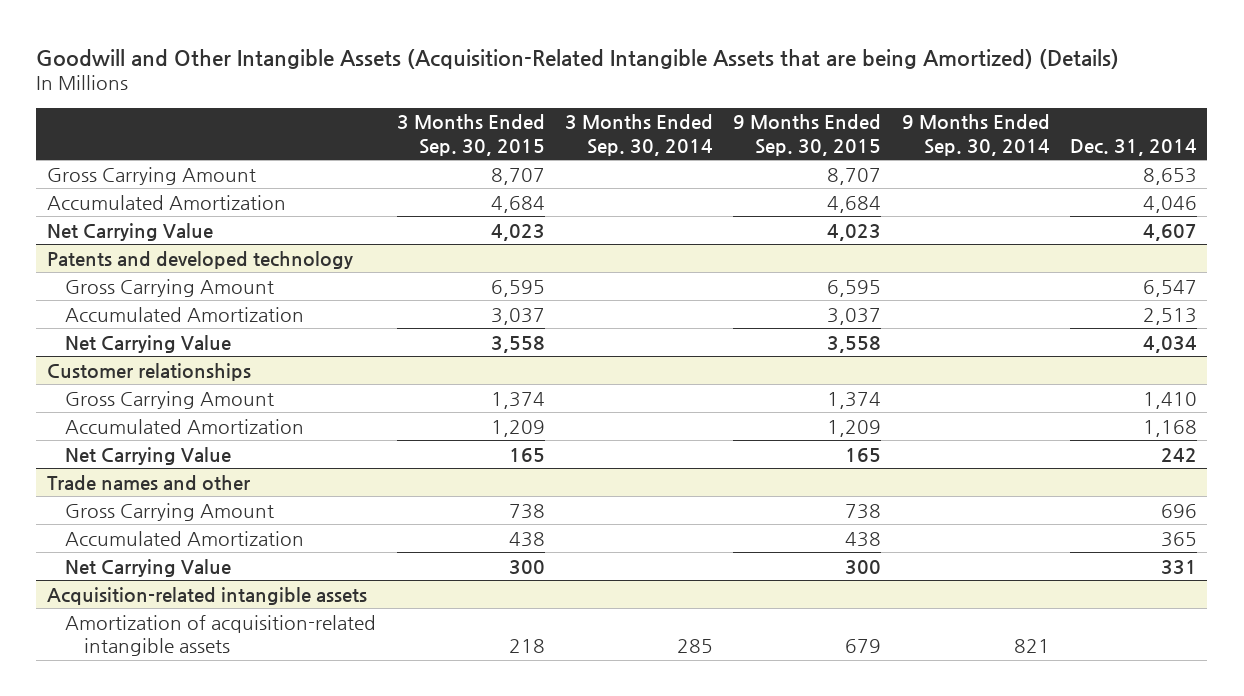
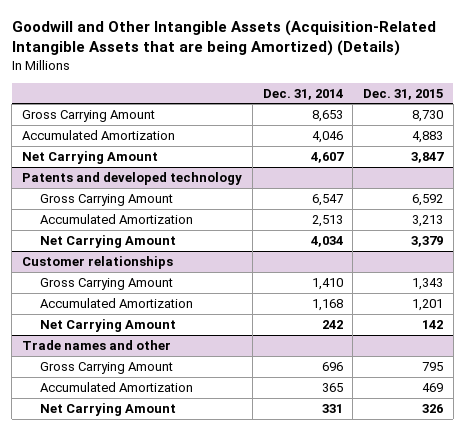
[396,114,545,156] 3 Months Ended Sep. 30, 2015 -> none
[565,114,714,156] 3 Months Ended Sep. 30, 2014 -> none
[733,114,882,156] 9 Months Ended Sep. 30, 2015 -> none
[901,114,1050,156] 9 Months Ended Sep. 30, 2014 -> none
none -> [363,88,444,100] Dec. 31, 2015
[46,222,213,241] Net Carrying Value -> [22,151,159,165] Net Carrying Amount
[65,334,232,353] Net Carrying Value -> [39,235,176,249] Net Carrying Amount
[65,446,232,465] Net Carrying Value -> [39,319,176,333] Net Carrying Amount
[46,586,367,605] Acquisition-related intangible assets -> none
[65,614,377,656] Amortization of acquisition-related intangible assets -> none
[65,558,232,577] Net Carrying Value -> [39,403,176,417] Net Carrying Amount

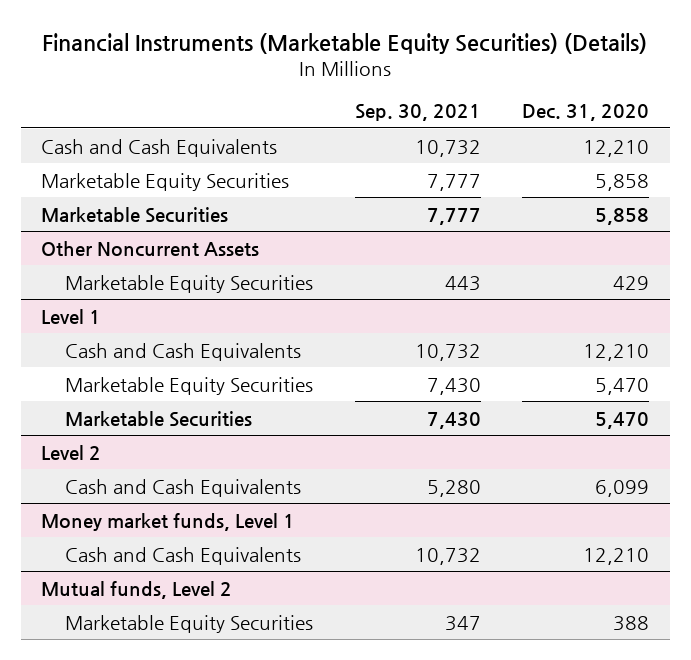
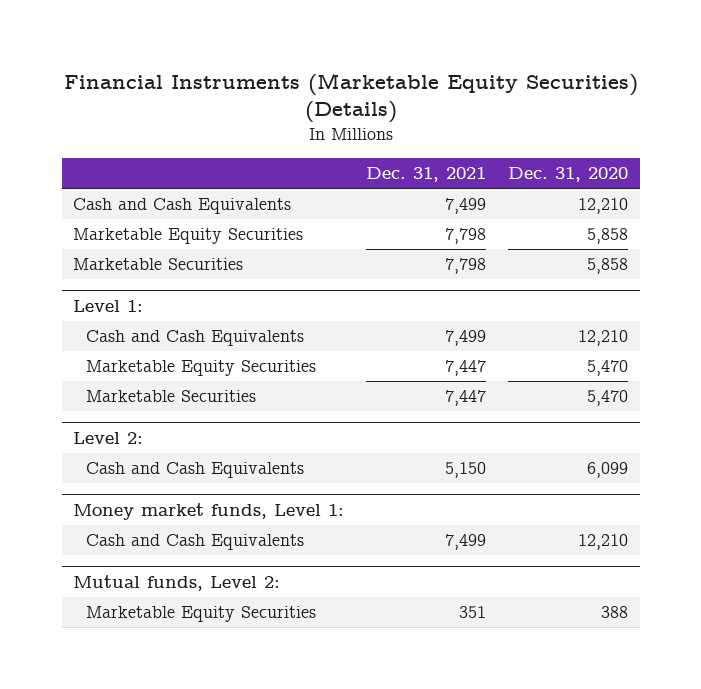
[354,104,481,122] Sep. 30, 2021 -> none
none -> [366,167,487,183] Dec. 31, 2021
[41,240,260,257] Other Noncurrent Assets -> none
[65,274,314,293] Marketable Equity Securities -> none
[41,308,102,324] Level 1 -> [72,299,143,312] Level 1:
[41,444,102,460] Level 2 -> [72,431,143,444] Level 2:
[41,512,296,531] Money market funds, Level 1 -> [72,502,344,520] Money market funds, Level 1:
[41,580,233,599] Mutual funds, Level 2 -> [72,574,280,591] Mutual funds, Level 2:

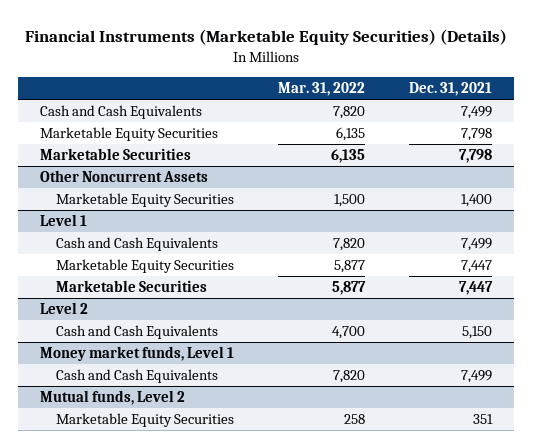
[508,167,629,183] Dec. 31, 2020 -> none
none -> [278,82,366,97] Mar. 31, 2022
none -> [40,170,209,183] Other Noncurrent Assets
none -> [56,193,235,208] Marketable Equity Securities
[72,299,143,312] Level 1: -> [40,214,88,227] Level 1
[72,431,143,444] Level 2: -> [40,302,89,315] Level 2
[72,502,344,520] Money market funds, Level 1: -> [40,346,235,362] Money market funds, Level 1
[72,574,280,591] Mutual funds, Level 2: -> [40,390,186,406] Mutual funds, Level 2

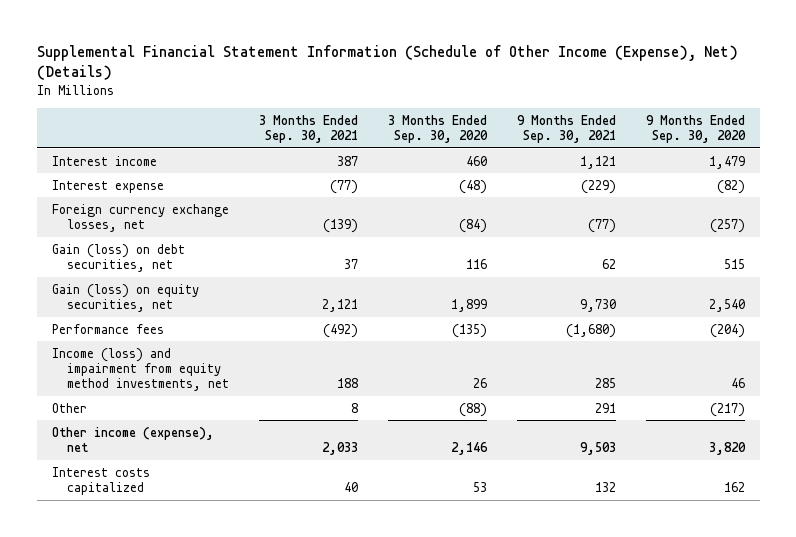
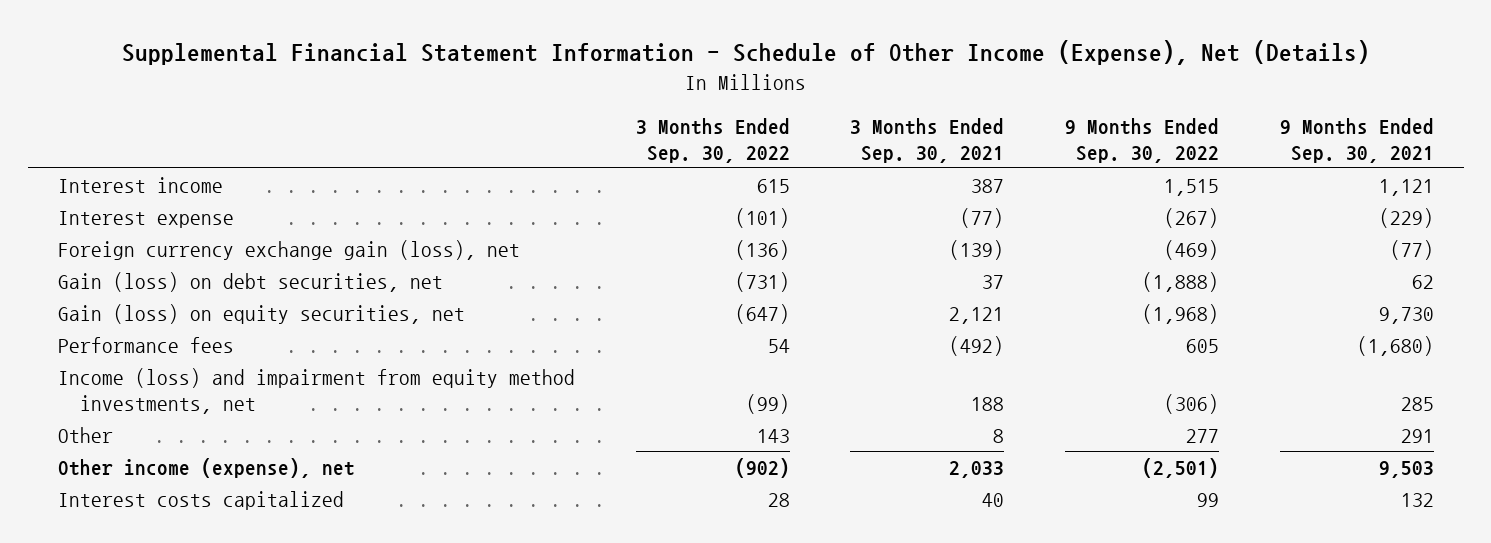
[36,44,738,81] Supplemental Financial Statement Information (Schedule of Other Income (Expense), Net) (Details) -> [121,40,1370,66] Supplemental Financial Statement Information - Schedule of Other Income (Expense), Net (Details)
[387,114,488,144] 3 Months Ended Sep. 30, 2020 -> none
[645,114,746,144] 9 Months Ended Sep. 30, 2020 -> none
none -> [635,117,790,163] 3 Months Ended Sep. 30, 2022
none -> [1064,117,1219,163] 9 Months Ended Sep. 30, 2022
[51,203,229,232] Foreign currency exchange losses, net -> [57,239,520,260] Foreign currency exchange gain (loss), net

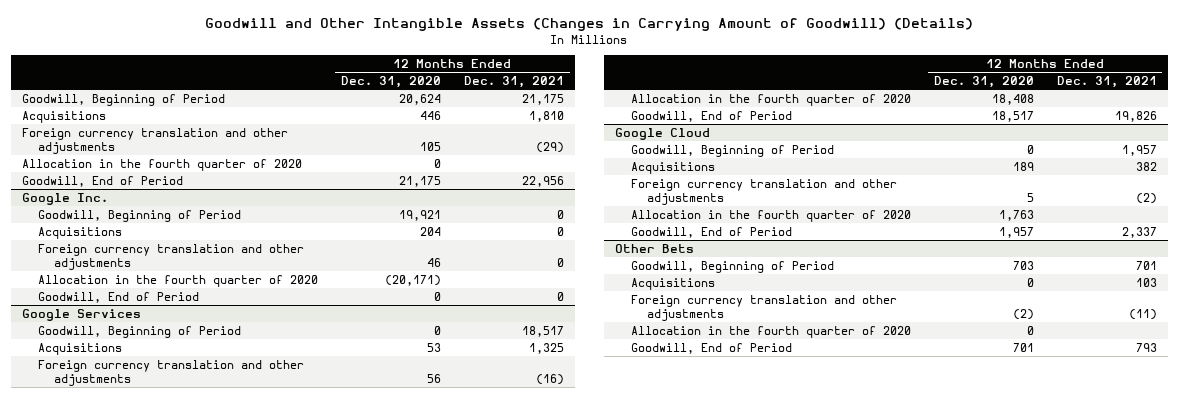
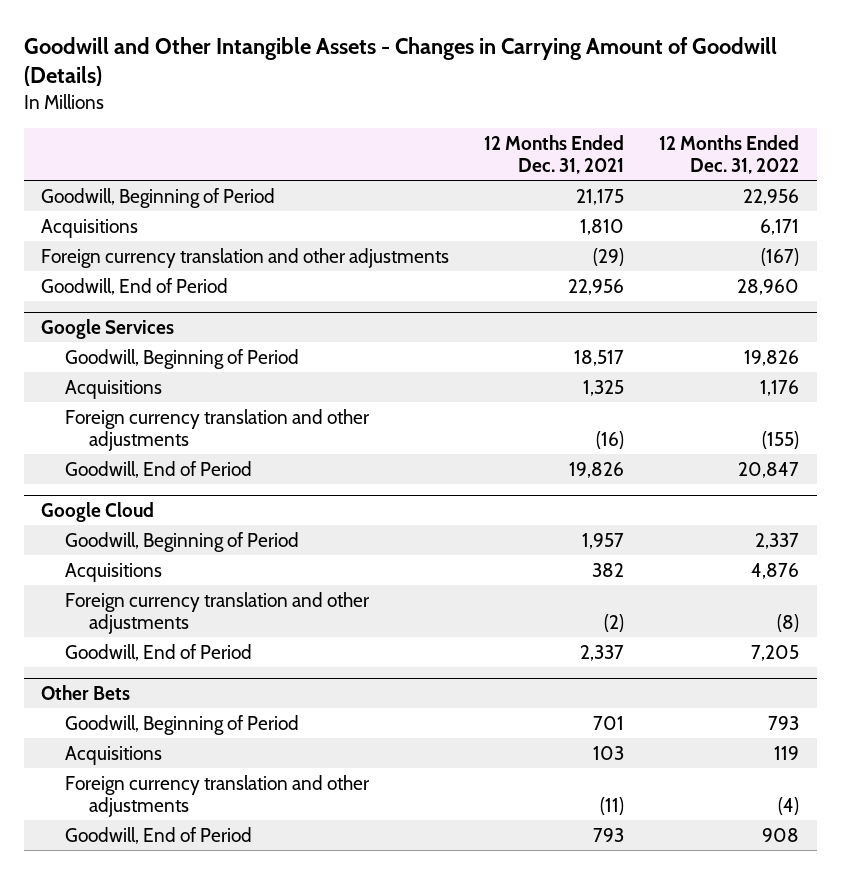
[205,18,974,32] Goodwill and Other Intangible Assets (Changes in Carrying Amount of Goodwill) (Details) -> [24,36,778,87] Goodwill and Other Intangible Assets - Changes in Carrying Amount of Goodwill (Details)
[341,75,442,88] Dec. 31, 2020 -> none
none -> [659,134,800,174] 12 Months Ended Dec. 31, 2022
[22,158,303,171] Allocation in the fourth quarter of 2020 -> none
[22,192,109,205] Google Inc. -> none
[38,209,242,222] Goodwill, Beginning of Period -> none
[38,226,123,239] Acquisitions -> none
[38,243,305,271] Foreign currency translation and other adjustments -> none
[38,274,319,287] Allocation in the fourth quarter of 2020 -> none
[38,291,200,303] Goodwill, End of Period -> none
[630,93,911,106] Allocation in the fourth quarter of 2020 -> none
[630,209,911,222] Allocation in the fourth quarter of 2020 -> none
[630,325,911,338] Allocation in the fourth quarter of 2020 -> none

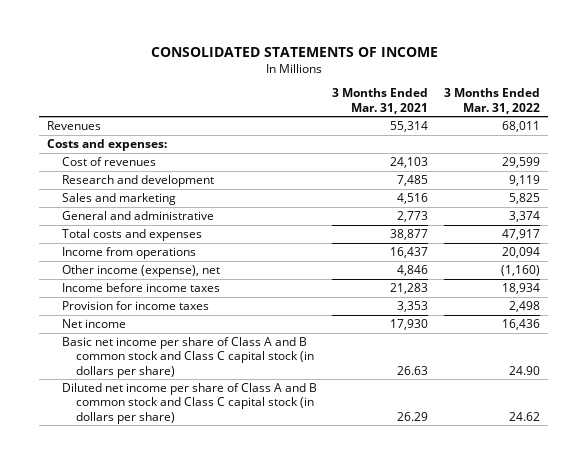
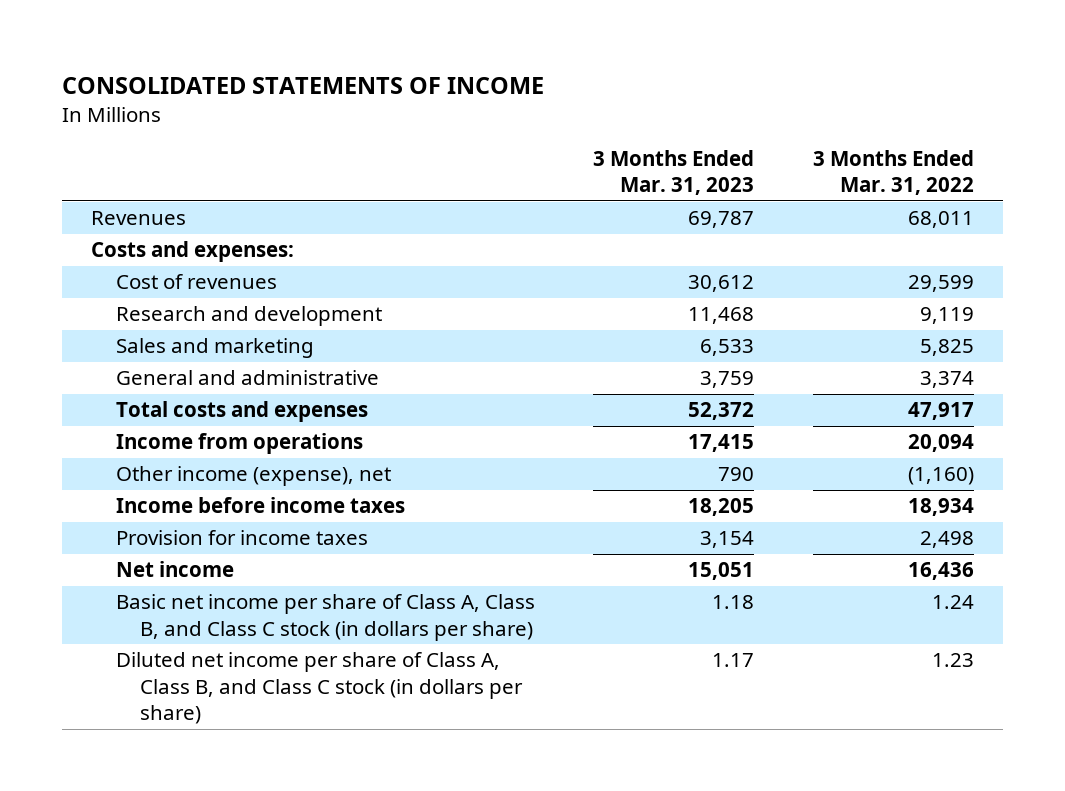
[332,88,429,114] 3 Months Ended Mar. 31, 2021 -> none
none -> [593,149,755,196] 3 Months Ended Mar. 31, 2023
[61,336,315,378] Basic net income per share of Class A and B common stock and Class C capital stock (in dollars per share) -> [115,594,535,641] Basic net income per share of Class A, Class B, and Class C stock (in dollars per share)
[509,365,541,375] 24.90 -> [931,595,974,610] 1.24
[61,382,317,424] Diluted net income per share of Class A and B common stock and Class C capital stock (in dollars per share) -> [115,652,524,725] Diluted net income per share of Class A, Class B, and Class C stock (in dollars per share)
[509,411,541,421] 24.62 -> [931,653,974,668] 1.23

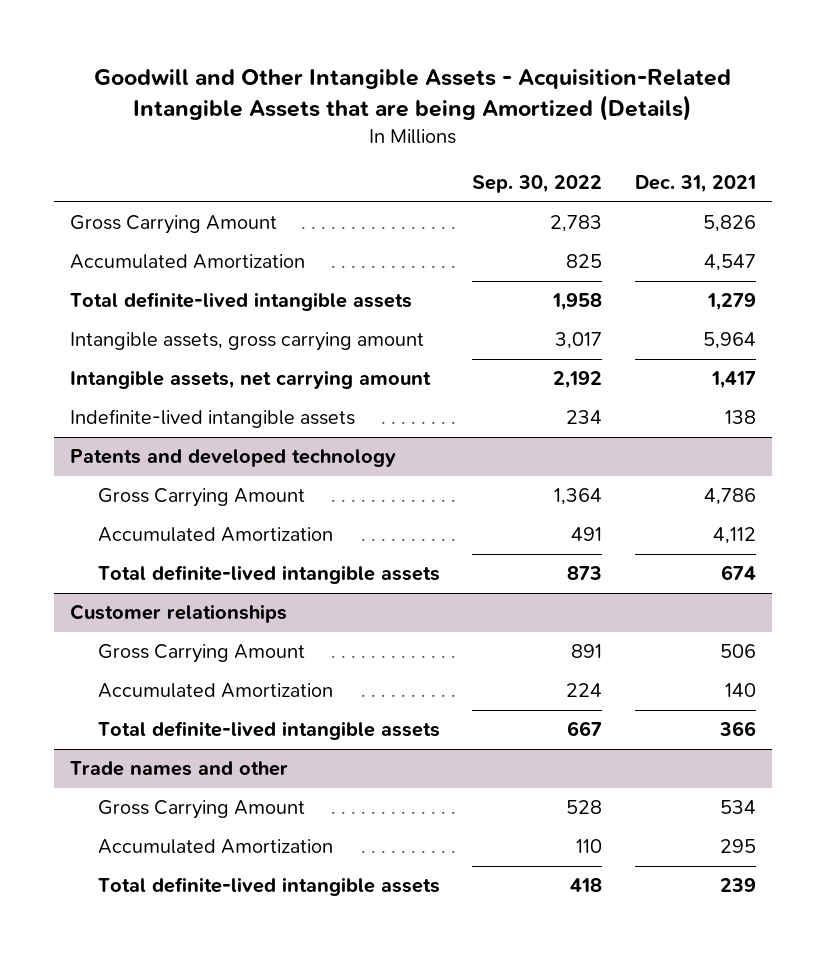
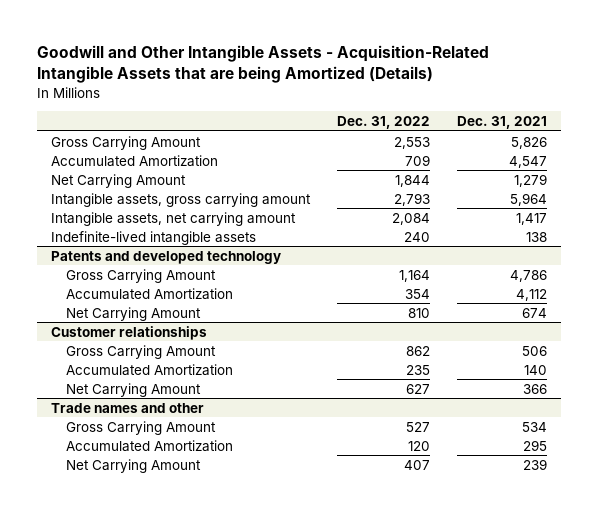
[472,174,603,193] Sep. 30, 2022 -> none
none -> [337,116,431,130] Dec. 31, 2022
[70,292,413,312] Total definite-lived intangible assets -> [50,173,186,188] Net Carrying Amount
[97,565,440,585] Total definite-lived intangible assets -> [66,306,202,321] Net Carrying Amount
[97,721,440,741] Total definite-lived intangible assets -> [66,382,202,397] Net Carrying Amount
[97,877,440,897] Total definite-lived intangible assets -> [66,458,202,473] Net Carrying Amount

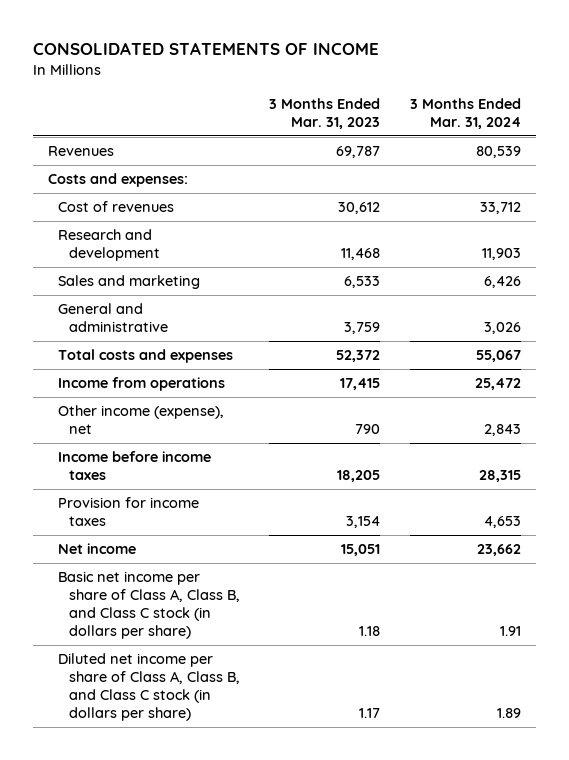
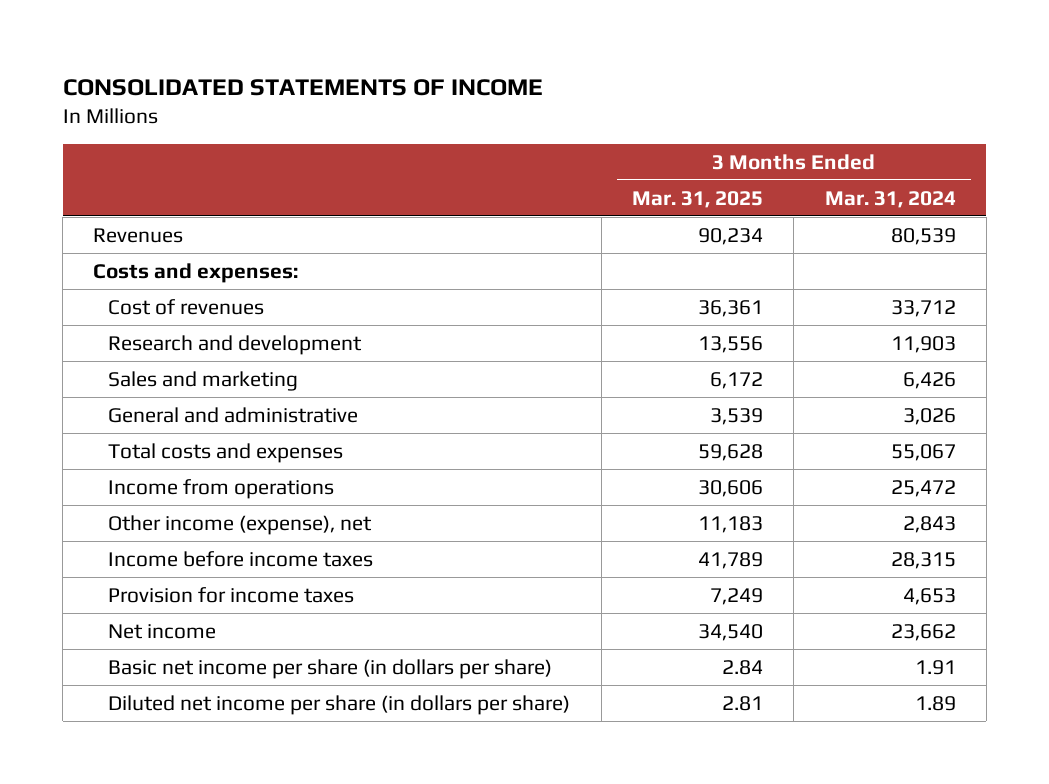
[269,97,381,129] 3 Months Ended Mar. 31, 2023 -> none
none -> [631,190,763,208] Mar. 31, 2025
[58,571,240,640] Basic net income per share of Class A, Class B, and Class C stock (in dollars per share) -> [108,658,553,679] Basic net income per share (in dollars per share)
[58,653,240,722] Diluted net income per share of Class A, Class B, and Class C stock (in dollars per share) -> [108,694,571,715] Diluted net income per share (in dollars per share)

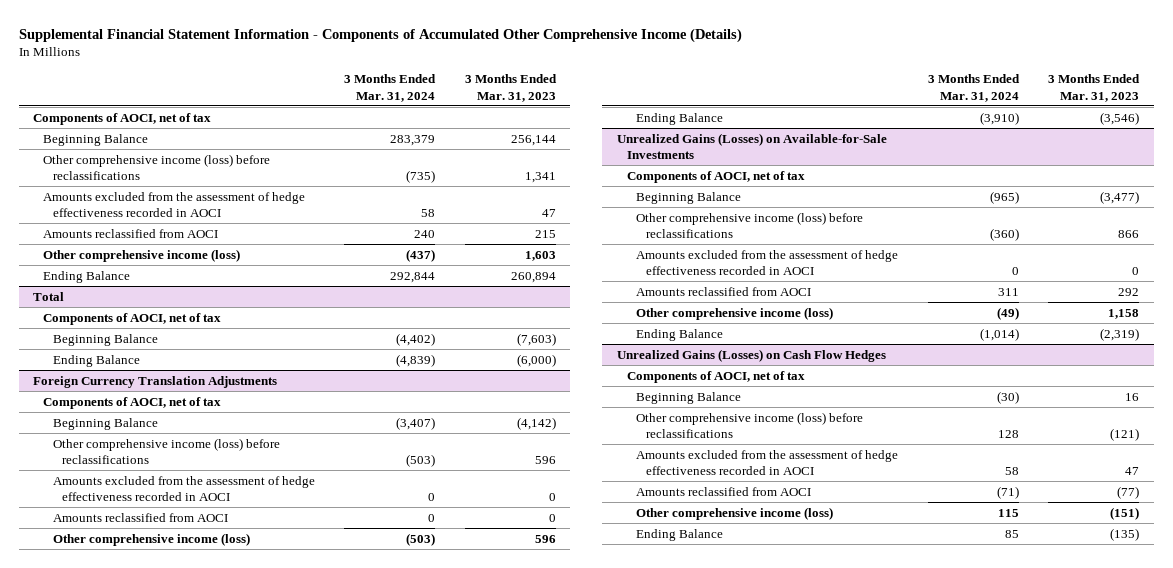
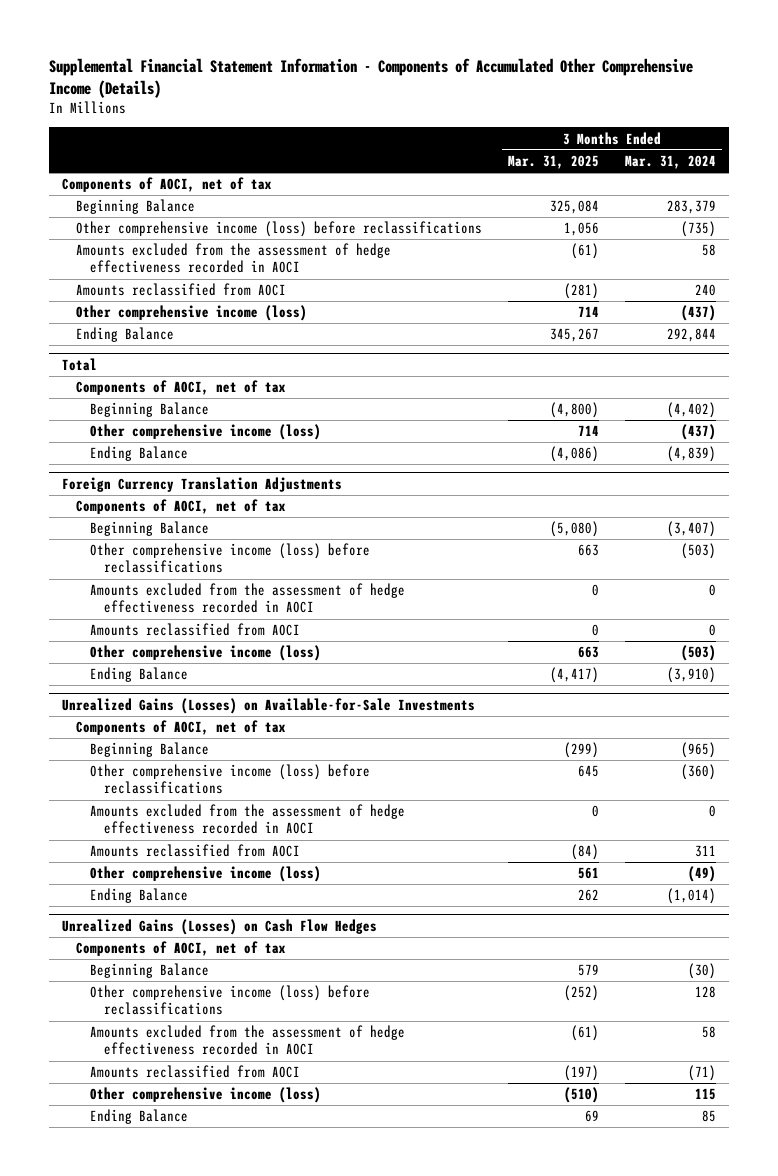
[464,74,557,102] 3 Months Ended Mar. 31, 2023 -> none
none -> [508,155,600,170] Mar. 31, 2025
none -> [90,424,322,441] Other comprehensive income (loss)

